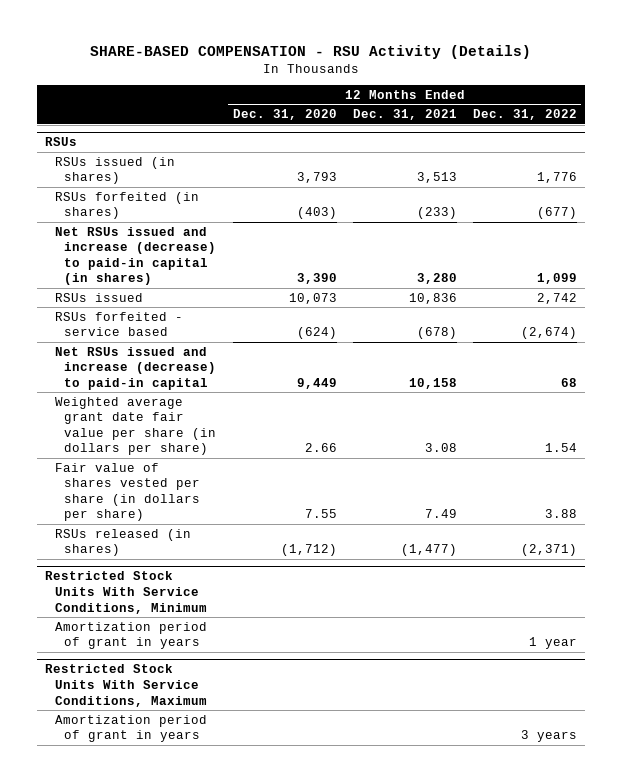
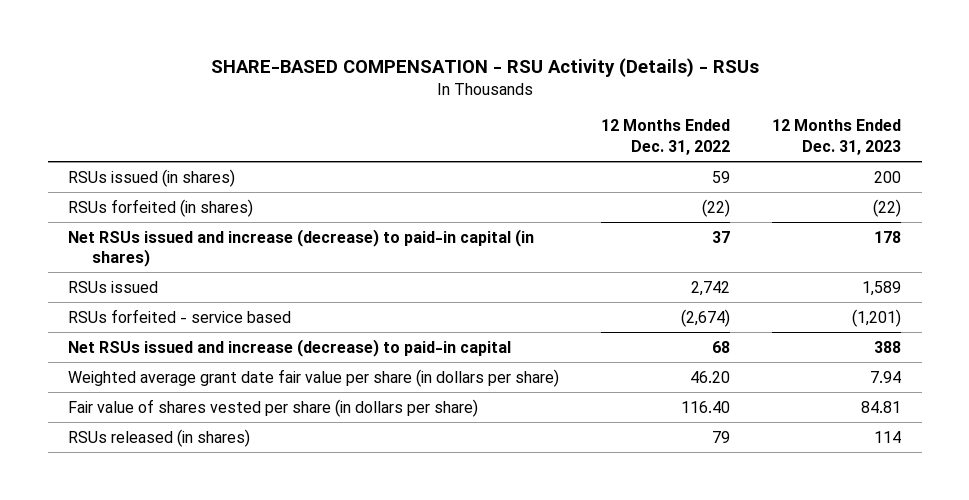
[90,45,532,60] SHARE-BASED COMPENSATION - RSU Activity (Details) -> [210,57,759,77] SHARE-BASED COMPENSATION - RSU Activity (Details) - RSUs
[232,109,337,121] Dec. 31, 2020 -> none
[352,109,457,121] Dec. 31, 2021 -> none
none -> [771,119,901,155] 12 Months Ended Dec. 31, 2023
[44,137,77,147] RSUs -> none
[537,172,578,184] 1,776 -> [712,170,731,183] 59
[537,207,578,220] (677) -> [702,198,731,217] (22)
[537,273,578,285] 1,099 -> [712,230,731,243] 37
[44,571,207,614] Restricted Stock Units With Service Conditions, Minimum -> none
[54,621,207,650] Amortization period of grant in years -> none
[44,664,207,707] Restricted Stock Units With Service Conditions, Maximum -> none
[54,714,207,743] Amortization period of grant in years -> none
[545,443,578,453] 1.54 -> [690,370,731,383] 46.20
[545,509,578,519] 3.88 -> [681,400,731,413] 116.40
[521,544,578,557] (2,371) -> [712,430,731,443] 79

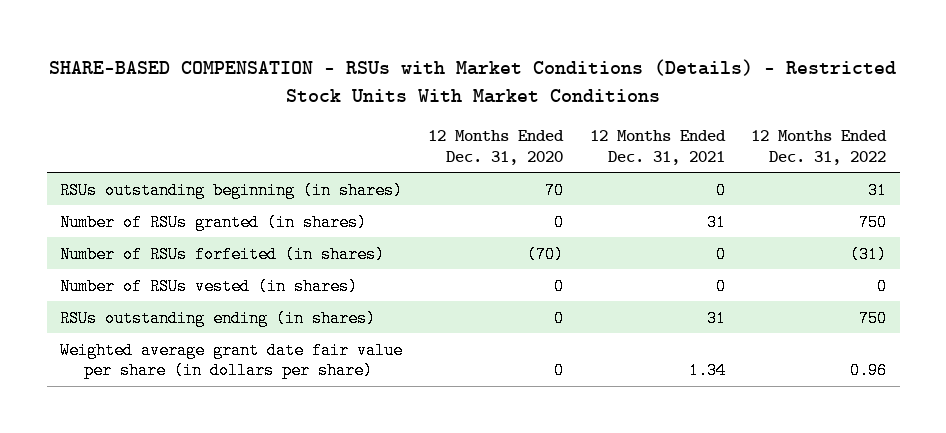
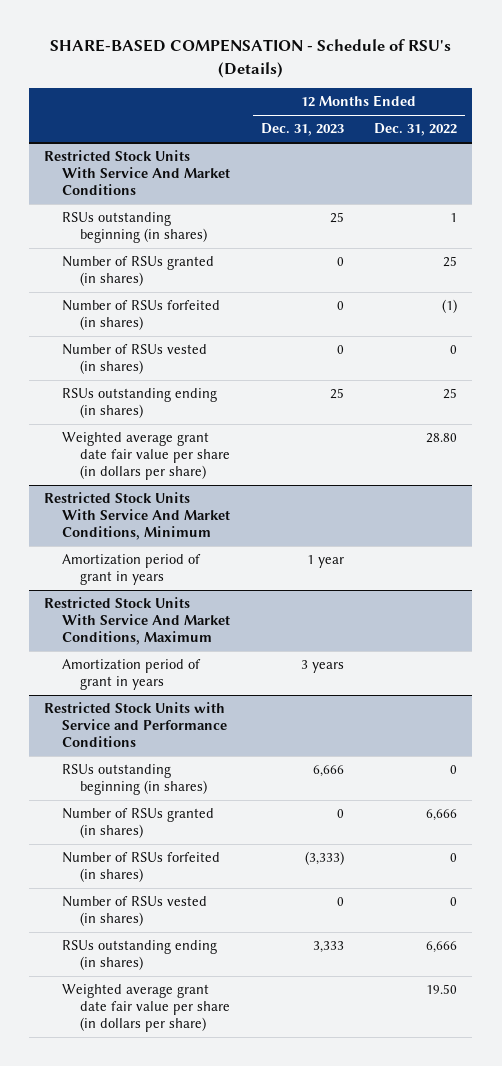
[49,59,897,103] SHARE-BASED COMPENSATION - RSUs with Market Conditions (Details) - Restricted Stock Units With Market Conditions -> [49,39,451,78] SHARE-BASED COMPENSATION - Schedule of RSU's (Details)
[428,129,565,165] 12 Months Ended Dec. 31, 2020 -> none
[589,129,726,165] 12 Months Ended Dec. 31, 2021 -> none
none -> [260,123,344,137] Dec. 31, 2023
none -> [44,150,231,196] Restricted Stock Units With Service And Market Conditions
[868,181,888,199] 31 -> [450,213,458,223] 1
[859,213,888,231] 750 -> [443,256,458,268] 25
[850,245,888,263] (31) -> [442,299,458,314] (1)
[859,309,888,327] 750 -> [443,388,458,400] 25
[850,362,888,380] 0.96 -> [426,433,458,444] 28.80
none -> [44,492,231,541] Restricted Stock Units With Service And Market Conditions, Minimum
none -> [62,554,202,586] Amortization period of grant in years
none -> [44,597,231,646] Restricted Stock Units With Service And Market Conditions, Maximum
none -> [62,659,202,691] Amortization period of grant in years
none -> [44,702,228,748] Restricted Stock Units with Service and Performance Conditions
none -> [62,764,207,796] RSUs outstanding beginning (in shares)
none -> [62,808,215,839] Number of RSUs granted (in shares)
none -> [62,852,221,883] Number of RSUs forfeited (in shares)
none -> [62,896,208,927] Number of RSUs vested (in shares)
none -> [62,940,218,971] RSUs outstanding ending (in shares)
none -> [62,984,230,1033] Weighted average grant date fair value per share (in dollars per share)

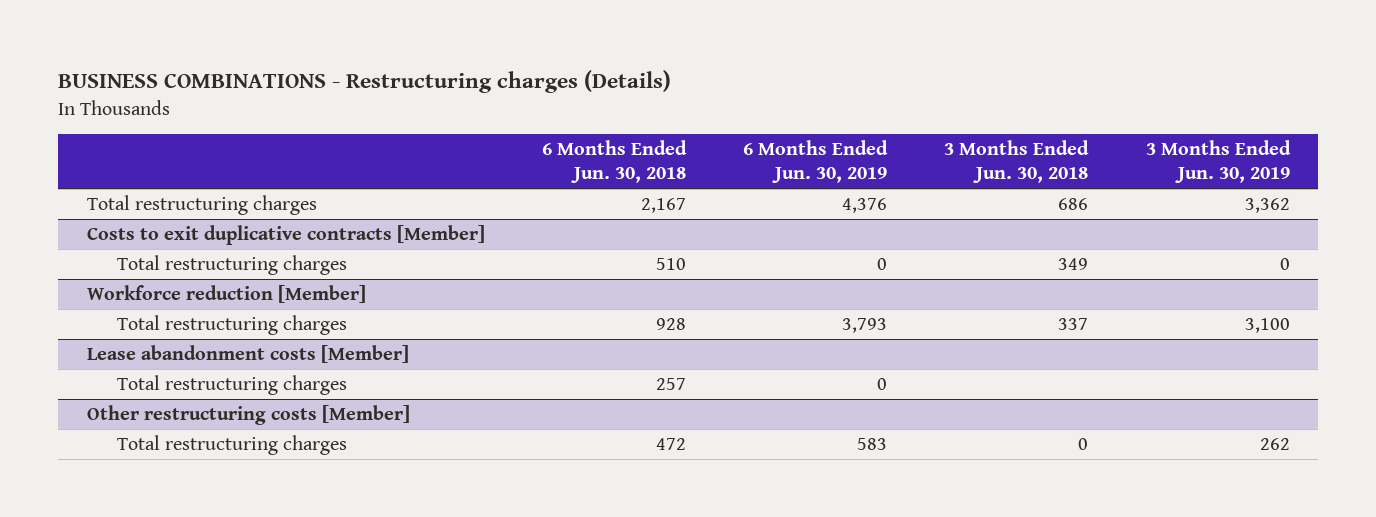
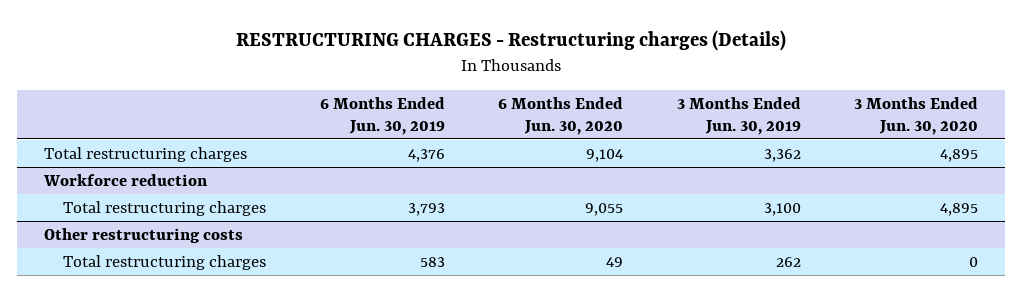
[58,70,672,94] BUSINESS COMBINATIONS - Restructuring charges (Details) -> [235,30,786,52] RESTRUCTURING CHARGES - Restructuring charges (Details)
[541,140,687,184] 6 Months Ended Jun. 30, 2018 -> none
[944,140,1090,184] 3 Months Ended Jun. 30, 2018 -> none
none -> [498,96,624,135] 6 Months Ended Jun. 30, 2020
none -> [854,96,979,135] 3 Months Ended Jun. 30, 2020
[86,225,485,246] Costs to exit duplicative contracts [Member] -> none
[117,255,348,276] Total restructuring charges -> none
[86,285,366,304] Workforce reduction [Member] -> [42,173,208,186] Workforce reduction
[86,345,409,364] Lease abandonment costs [Member] -> none
[117,375,348,396] Total restructuring charges -> none
[86,405,410,426] Other restructuring costs [Member] -> [43,227,243,243] Other restructuring costs

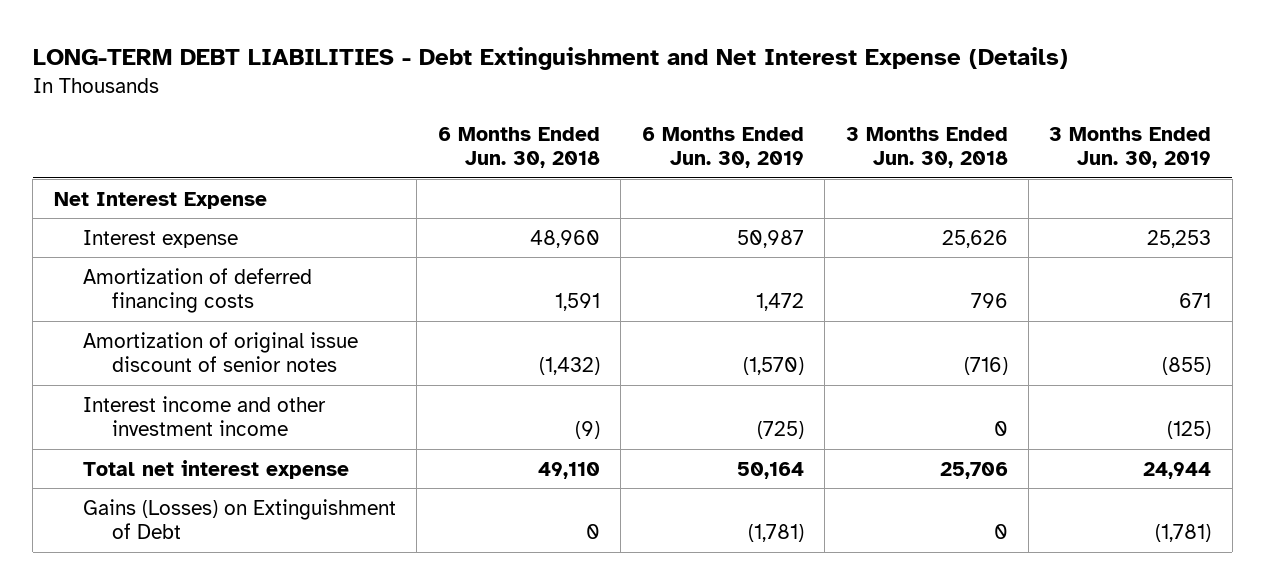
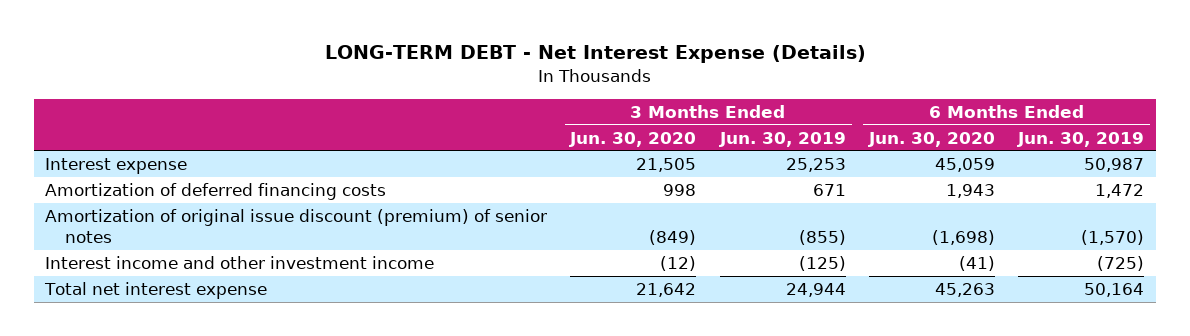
[32,47,1068,71] LONG-TERM DEBT LIABILITIES - Debt Extinguishment and Net Interest Expense (Details) -> [324,45,866,64] LONG-TERM DEBT - Net Interest Expense (Details)
[437,126,600,169] 6 Months Ended Jun. 30, 2018 -> none
[845,126,1008,169] 3 Months Ended Jun. 30, 2018 -> none
none -> [569,131,697,147] Jun. 30, 2020
none -> [868,131,996,147] Jun. 30, 2020
[53,191,267,209] Net Interest Expense -> none
[82,331,358,373] Amortization of original issue discount of senior notes -> [45,209,548,244] Amortization of original issue discount (premium) of senior notes
[82,498,396,540] Gains (Losses) on Extinguishment of Debt -> none

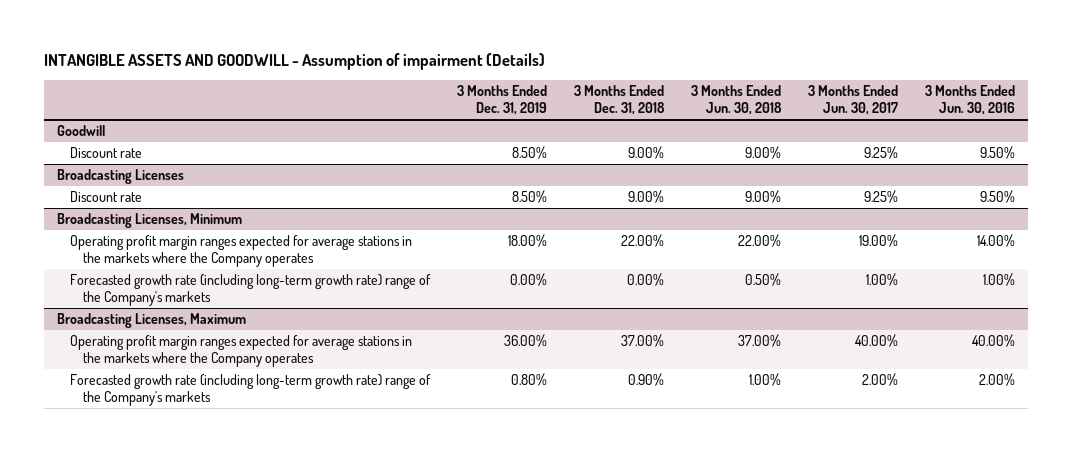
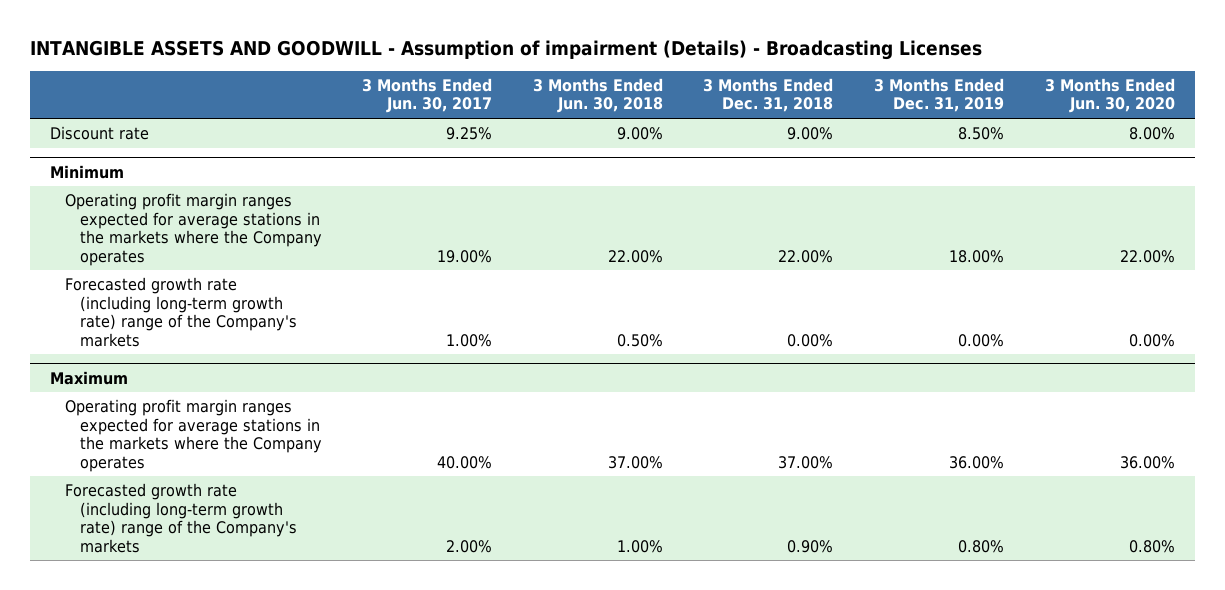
[43,52,545,70] INTANGIBLE ASSETS AND GOODWILL - Assumption of impairment (Details) -> [30,39,983,60] INTANGIBLE ASSETS AND GOODWILL - Assumption of impairment (Details) - Broadcasting Licenses
[924,85,1015,116] 3 Months Ended Jun. 30, 2016 -> none
none -> [1044,77,1175,114] 3 Months Ended Jun. 30, 2020
[57,125,106,137] Goodwill -> none
[69,191,142,203] Discount rate -> none
[57,213,243,229] Broadcasting Licenses, Minimum -> none
[57,169,185,185] Broadcasting Licenses -> [50,164,125,179] Minimum
[57,313,247,329] Broadcasting Licenses, Maximum -> none
none -> [50,370,129,385] Maximum

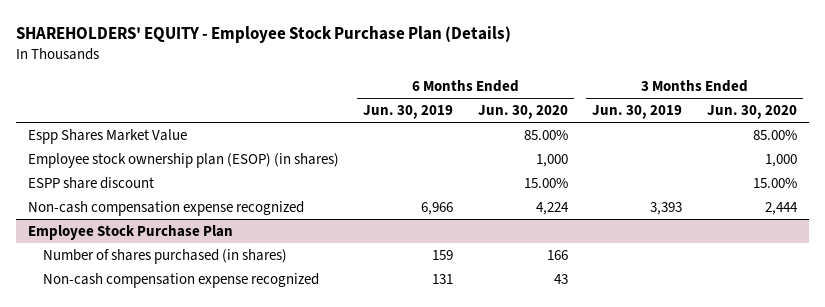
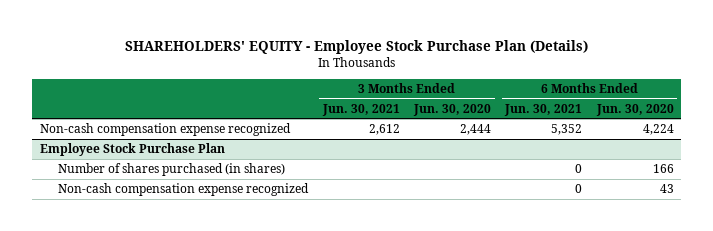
[363,105,454,120] Jun. 30, 2019 -> none
[592,105,683,120] Jun. 30, 2019 -> none
none -> [321,103,400,116] Jun. 30, 2021
none -> [504,103,583,116] Jun. 30, 2021
[27,129,187,145] Espp Shares Market Value -> none
[27,153,339,169] Employee stock ownership plan (ESOP) (in shares) -> none
[27,177,154,190] ESPP share discount -> none

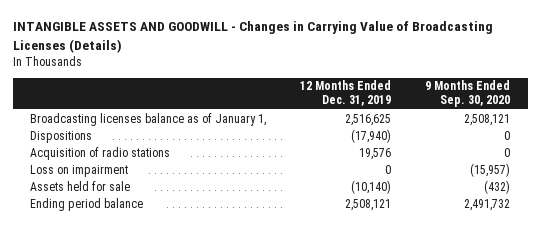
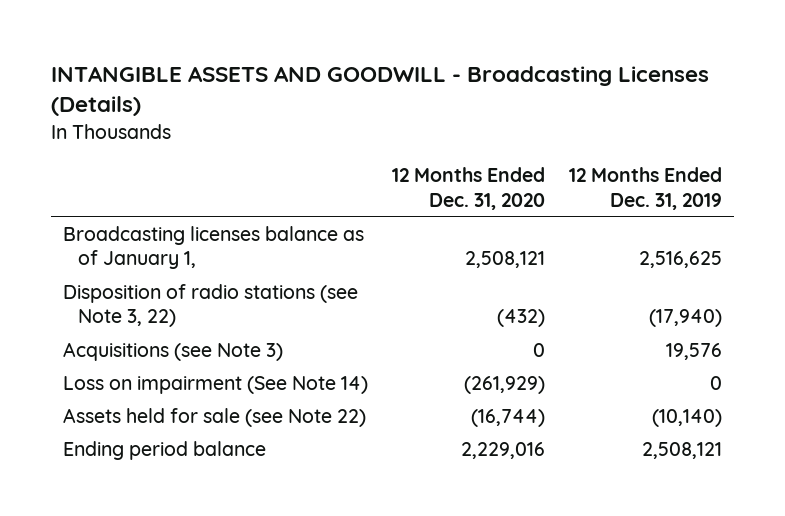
[12,21,493,53] INTANGIBLE ASSETS AND GOODWILL - Changes in Carrying Value of Broadcasting Licenses (Details) -> [51,65,710,117] INTANGIBLE ASSETS AND GOODWILL - Broadcasting Licenses (Details)
[425,80,511,108] 9 Months Ended Sep. 30, 2020 -> none
none -> [392,167,546,210] 12 Months Ended Dec. 31, 2020
[29,130,92,143] Dispositions -> [63,283,359,327] Disposition of radio stations (see Note 3, 22)
[29,146,170,160] Acquisition of radio stations -> [63,341,284,361] Acquisitions (see Note 3)
[29,164,128,177] Loss on impairment -> [63,375,369,394] Loss on impairment (See Note 14)
[29,180,130,191] Assets held for sale -> [63,407,367,427] Assets held for sale (see Note 22)

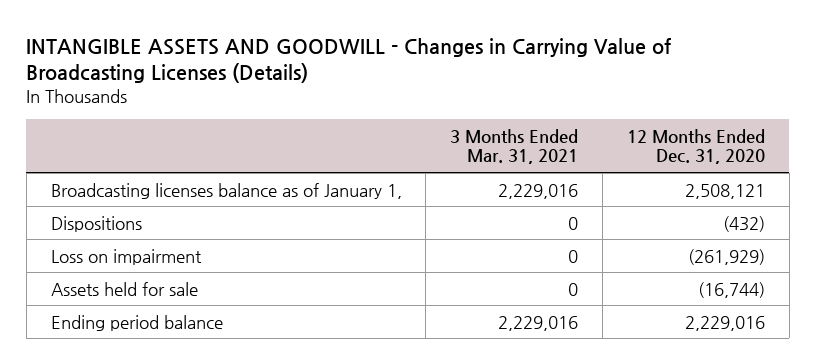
[51,65,710,117] INTANGIBLE ASSETS AND GOODWILL - Broadcasting Licenses (Details) -> [26,37,672,84] INTANGIBLE ASSETS AND GOODWILL - Changes in Carrying Value of Broadcasting Licenses (Details)
[569,167,723,210] 12 Months Ended Dec. 31, 2019 -> none
none -> [450,128,579,165] 3 Months Ended Mar. 31, 2021
[63,341,284,361] Acquisitions (see Note 3) -> none
[63,283,359,327] Disposition of radio stations (see Note 3, 22) -> [50,215,142,232] Dispositions
[63,375,369,394] Loss on impairment (See Note 14) -> [50,248,202,265] Loss on impairment
[63,407,367,427] Assets held for sale (see Note 22) -> [50,281,198,296] Assets held for sale

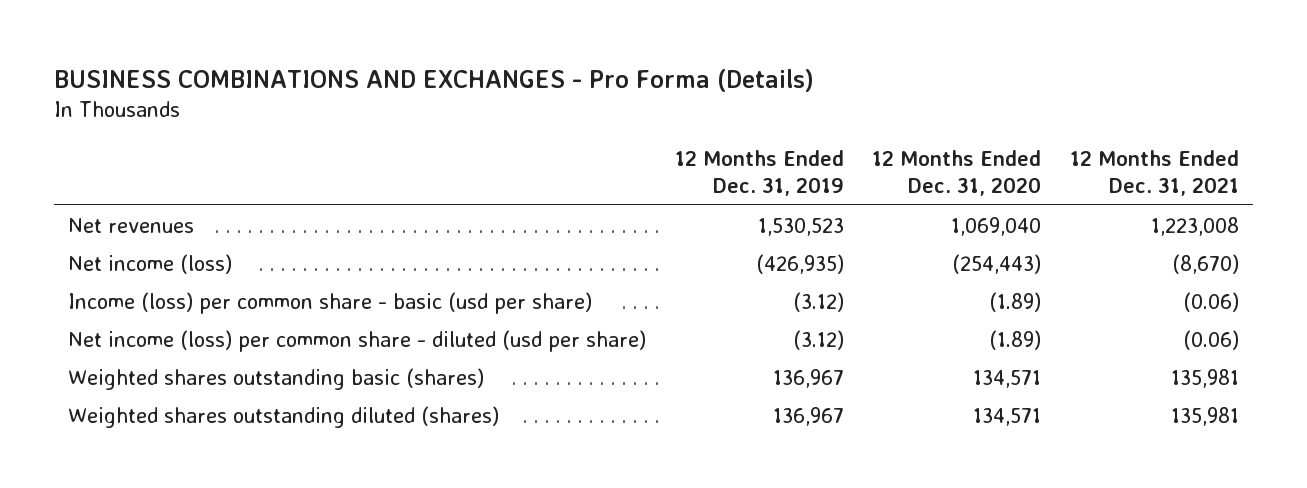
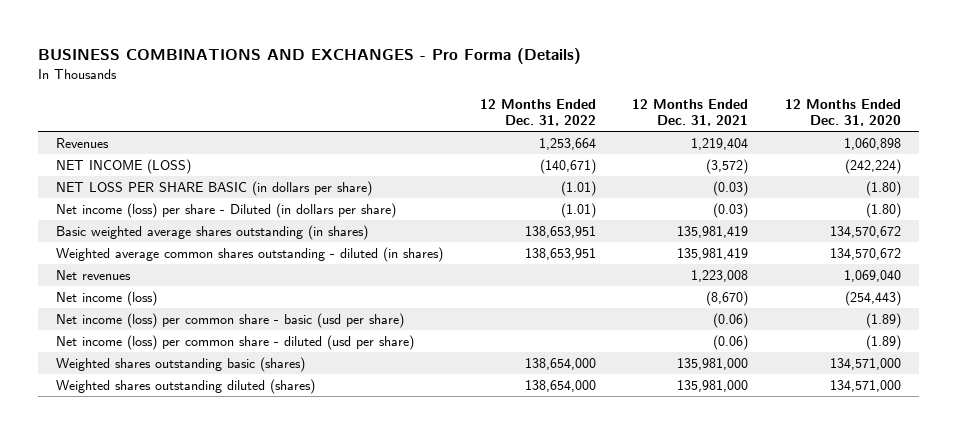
[674,149,844,196] 12 Months Ended Dec. 31, 2019 -> none
none -> [479,98,596,127] 12 Months Ended Dec. 31, 2022
none -> [56,137,110,148] Revenues
none -> [56,158,192,174] NET INCOME (LOSS)
none -> [56,180,373,196] NET LOSS PER SHARE BASIC (in dollars per share)
none -> [56,202,397,218] Net income (loss) per share - Diluted (in dollars per share)
none -> [56,224,369,240] Basic weighted average shares outstanding (in shares)
none -> [56,246,444,262] Weighted average common shares outstanding - diluted (in shares)
[68,291,593,314] Income (loss) per common share - basic (usd per share) -> [56,312,405,328] Net income (loss) per common share - basic (usd per share)
[973,369,1042,388] 134,571 -> [829,357,901,370] 134,571,000
[1170,368,1239,388] 135,981 -> [677,357,749,370] 135,981,000
[973,407,1042,426] 134,571 -> [829,379,901,392] 134,571,000
[1170,406,1239,426] 135,981 -> [677,379,749,392] 135,981,000

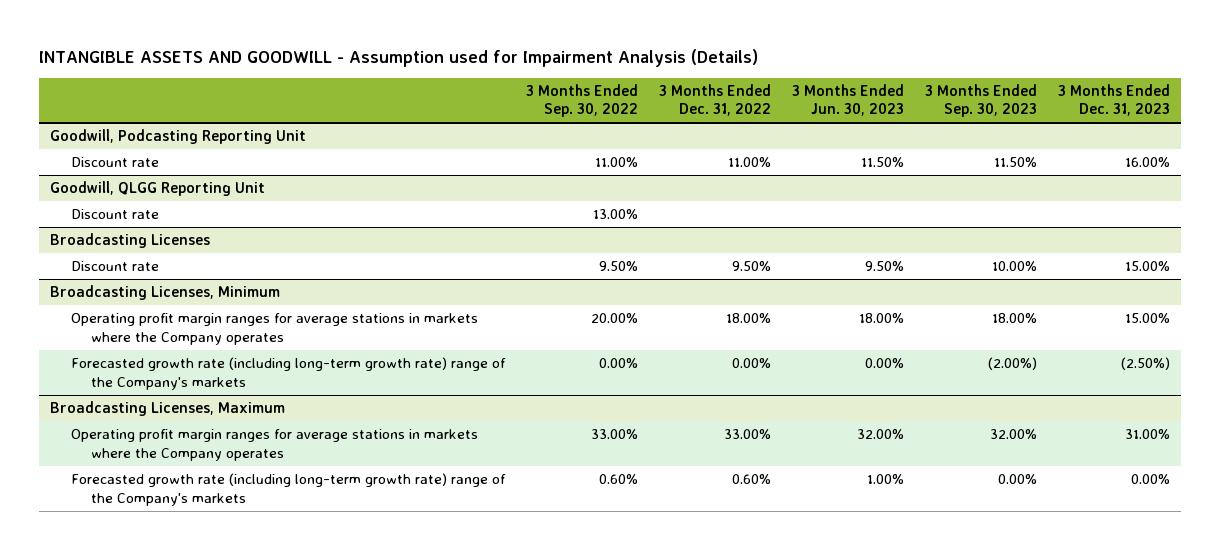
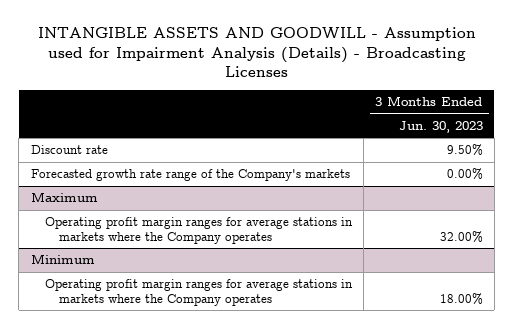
[39,48,759,67] INTANGIBLE ASSETS AND GOODWILL - Assumption used for Impairment Analysis (Details) -> [37,27,476,78] INTANGIBLE ASSETS AND GOODWILL - Assumption used for Impairment Analysis (Details) - Broadcasting Licenses
[525,83,638,118] 3 Months Ended Sep. 30, 2022 -> none
[658,83,771,117] 3 Months Ended Dec. 31, 2022 -> none
[925,83,1038,118] 3 Months Ended Sep. 30, 2023 -> none
[1058,83,1171,117] 3 Months Ended Dec. 31, 2023 -> none
[49,129,306,145] Goodwill, Podcasting Reporting Unit -> none
[70,157,159,168] Discount rate -> none
[49,181,265,197] Goodwill, QLGG Reporting Unit -> none
[70,209,159,220] Discount rate -> none
[49,233,210,249] Broadcasting Licenses -> none
[49,285,280,301] Broadcasting Licenses, Minimum -> none
[70,313,478,345] Operating profit margin ranges for average stations in markets where the Company operates -> none
[49,401,285,417] Broadcasting Licenses, Maximum -> none
[70,357,506,390] Forecasted growth rate (including long-term growth rate) range of the Company's markets -> [30,169,350,182] Forecasted growth rate range of the Company's markets
none -> [30,192,98,203] Maximum
[70,473,506,506] Forecasted growth rate (including long-term growth rate) range of the Company's markets -> none
none -> [30,254,95,265] Minimum
none -> [45,279,354,306] Operating profit margin ranges for average stations in markets where the Company operates

